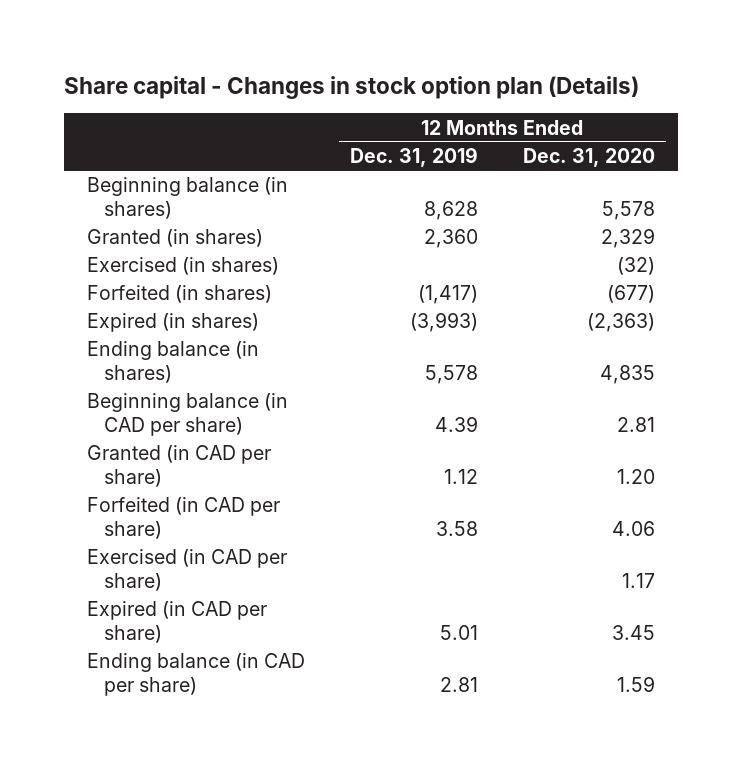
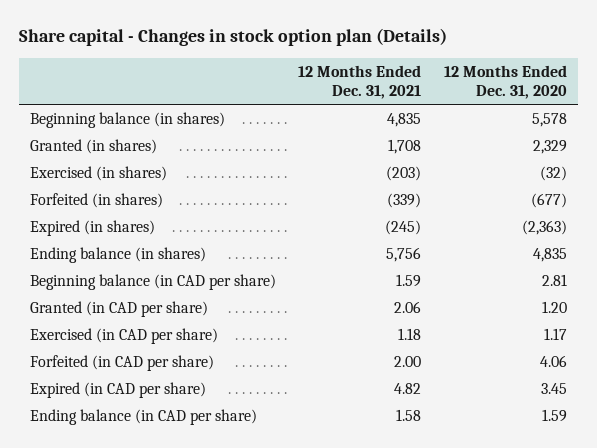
[349,147,478,168] Dec. 31, 2019 -> none
none -> [298,64,422,99] 12 Months Ended Dec. 31, 2021
[86,497,280,539] Forfeited (in CAD per share) -> [29,354,214,371] Forfeited (in CAD per share)

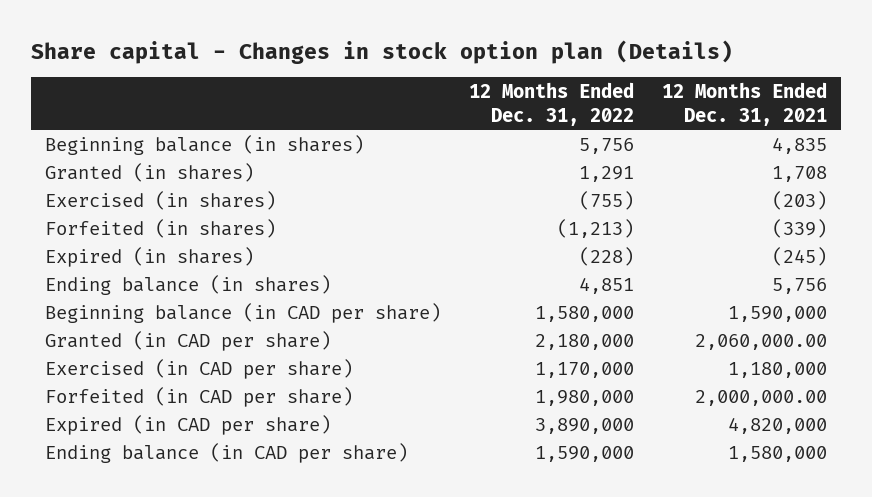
[444,64,568,99] 12 Months Ended Dec. 31, 2020 -> none
none -> [469,82,635,126] 12 Months Ended Dec. 31, 2022
[396,273,422,287] 1.59 -> [728,305,828,322] 1,590,000
[394,300,422,313] 2.06 -> [695,333,828,350] 2,060,000.00
[398,327,422,340] 1.18 -> [728,361,828,378] 1,180,000
[394,355,422,367] 2.00 -> [695,389,828,406] 2,000,000.00
[394,382,422,394] 4.82 -> [728,416,828,434] 4,820,000
[396,408,422,421] 1.58 -> [728,445,828,462] 1,580,000

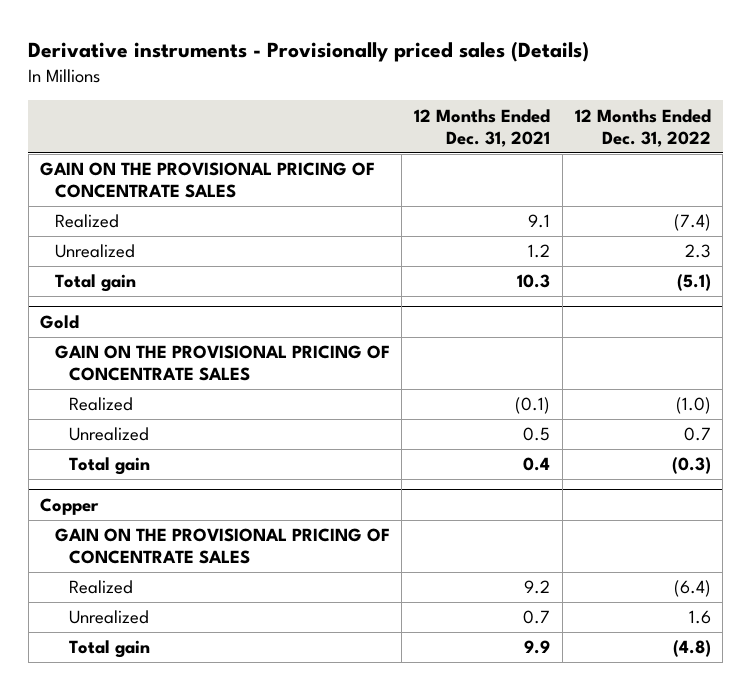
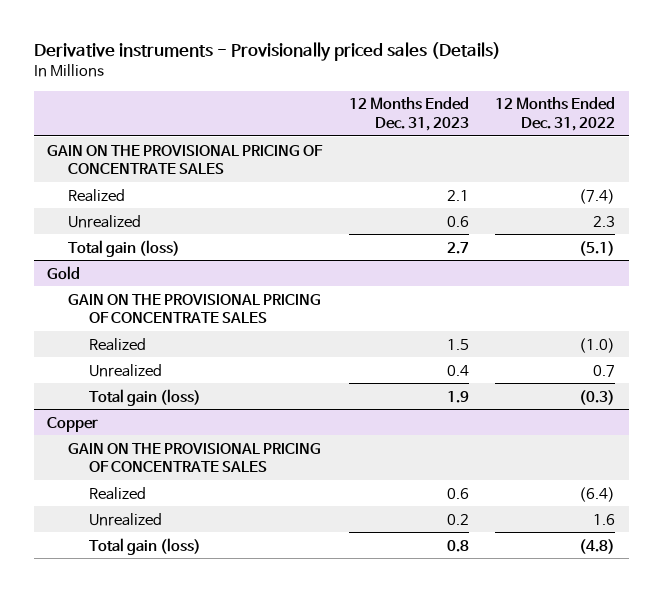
[414,108,551,147] 12 Months Ended Dec. 31, 2021 -> none
none -> [348,97,469,131] 12 Months Ended Dec. 31, 2023
[54,274,136,293] Total gain -> [68,239,181,257] Total gain (loss)
[68,457,150,476] Total gain -> [89,388,202,406] Total gain (loss)
[68,640,150,659] Total gain -> [89,537,202,555] Total gain (loss)

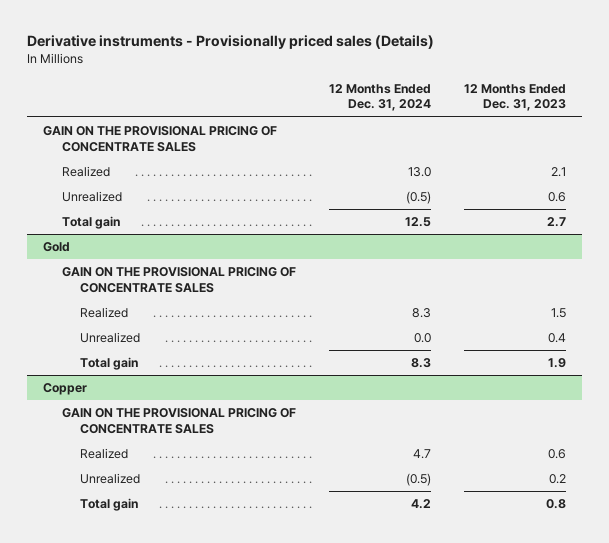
[495,97,616,131] 12 Months Ended Dec. 31, 2022 -> none
none -> [328,83,431,112] 12 Months Ended Dec. 31, 2024
[68,239,181,257] Total gain (loss) -> [61,216,120,230] Total gain
[89,388,202,406] Total gain (loss) -> [79,357,138,371] Total gain
[89,537,202,555] Total gain (loss) -> [79,498,138,512] Total gain

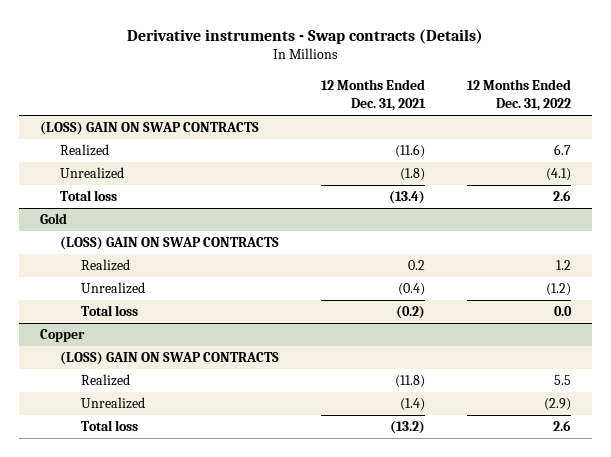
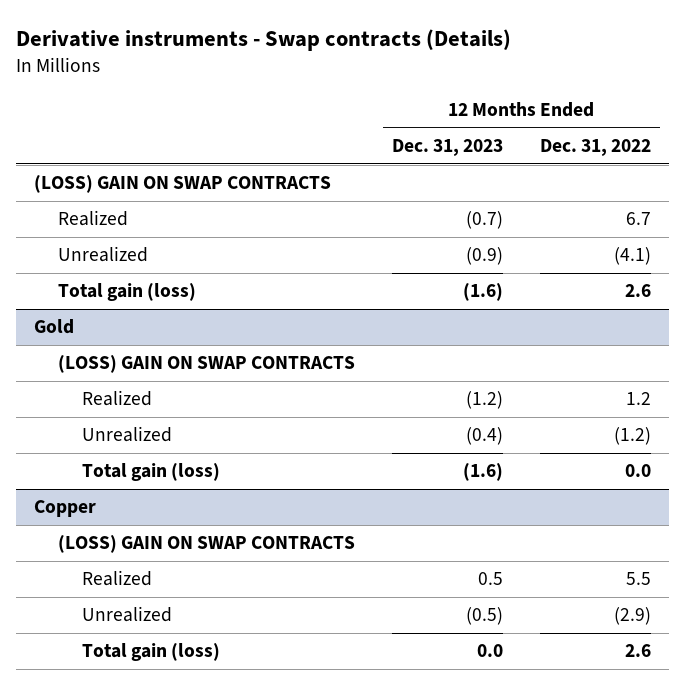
[321,78,427,112] 12 Months Ended Dec. 31, 2021 -> none
none -> [391,139,503,157] Dec. 31, 2023
[60,190,118,202] Total loss -> [58,283,197,302] Total gain (loss)
[81,305,139,317] Total loss -> [82,463,221,482] Total gain (loss)
[81,420,139,432] Total loss -> [82,643,221,662] Total gain (loss)

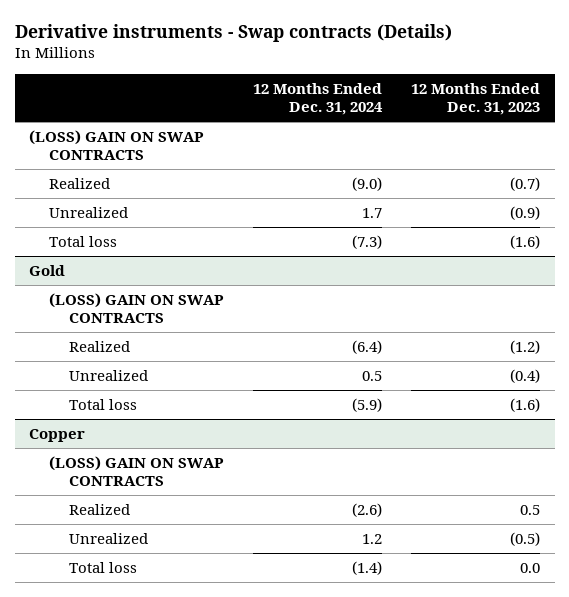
[539,139,651,157] Dec. 31, 2022 -> none
none -> [253,82,384,115] 12 Months Ended Dec. 31, 2024
[58,283,197,302] Total gain (loss) -> [49,236,118,248] Total loss
[82,463,221,482] Total gain (loss) -> [69,399,138,411] Total loss
[82,643,221,662] Total gain (loss) -> [69,562,138,574] Total loss

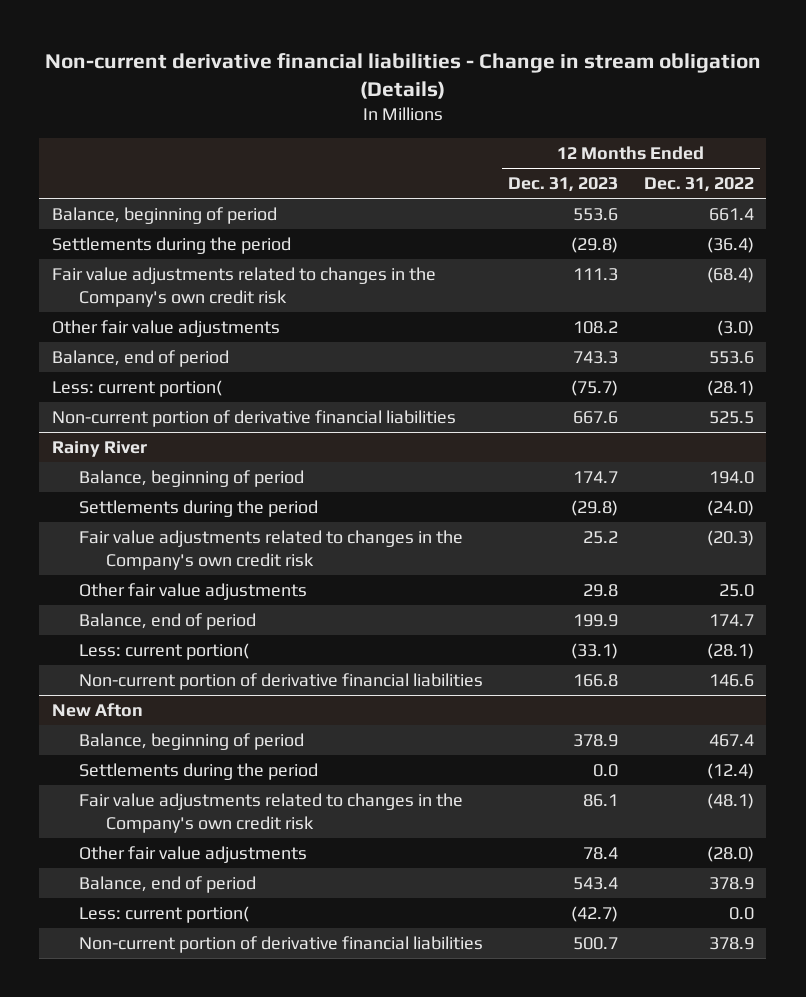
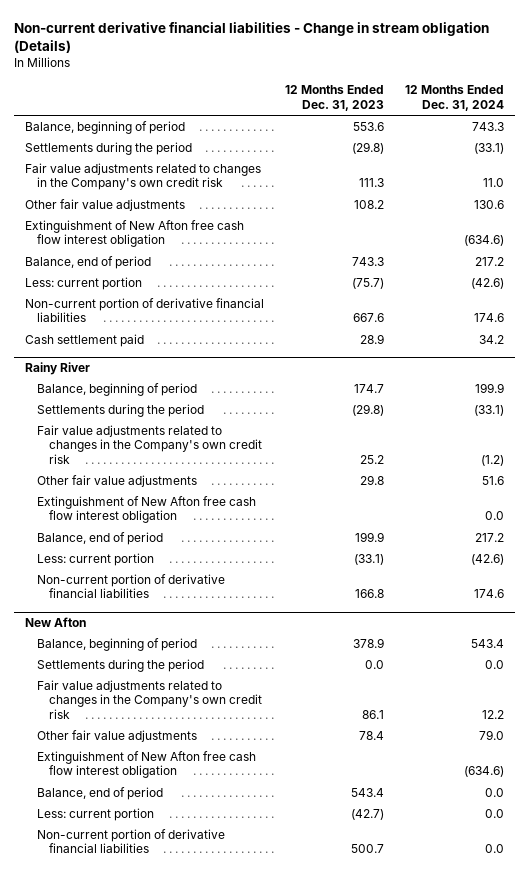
[643,177,754,193] Dec. 31, 2022 -> none
none -> [405,85,505,111] 12 Months Ended Dec. 31, 2024
none -> [24,219,244,248] Extinguishment of New Afton free cash flow interest obligation
[51,379,222,397] Less: current portion( -> [24,276,142,290] Less: current portion
none -> [24,333,144,347] Cash settlement paid
none -> [36,495,256,524] Extinguishment of New Afton free cash flow interest obligation
[79,642,250,660] Less: current portion( -> [36,552,154,566] Less: current portion
none -> [36,750,256,779] Extinguishment of New Afton free cash flow interest obligation
[79,905,250,923] Less: current portion( -> [36,807,154,821] Less: current portion

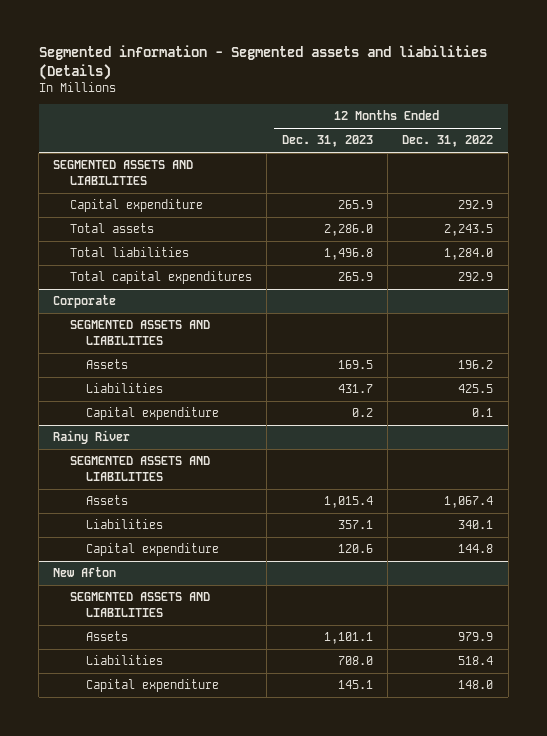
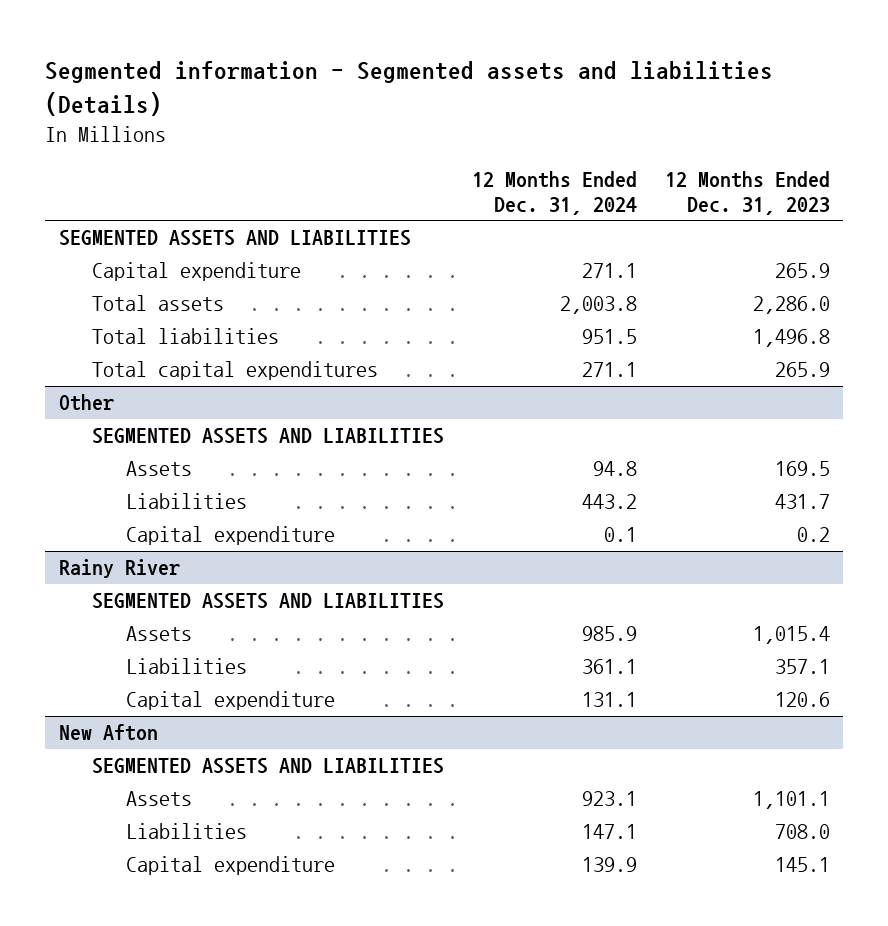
[402,135,494,148] Dec. 31, 2022 -> none
none -> [471,170,637,215] 12 Months Ended Dec. 31, 2024
[53,295,117,309] Corporate -> [58,394,114,412] Other

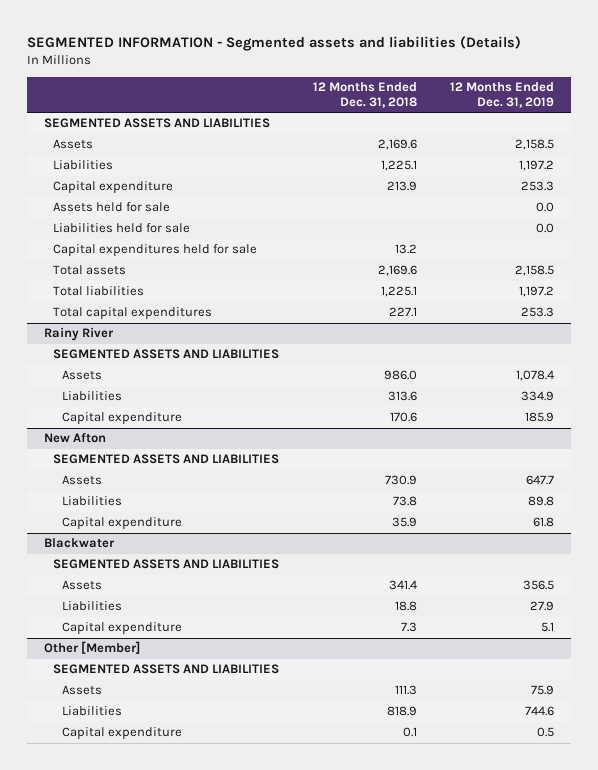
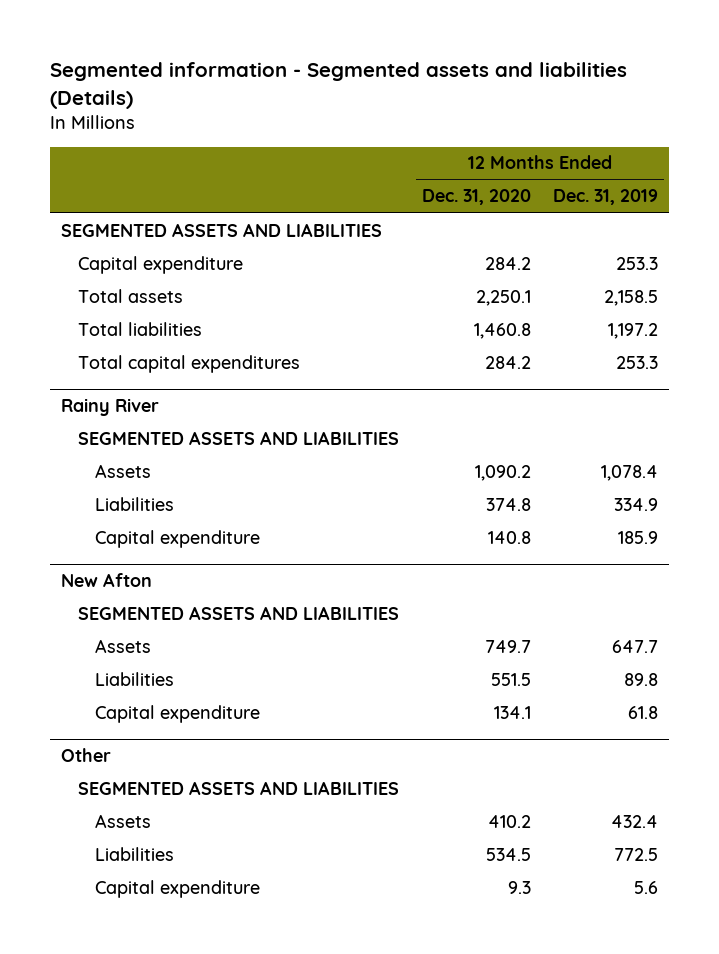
[26,35,521,51] SEGMENTED INFORMATION - Segmented assets and liabilities (Details) -> [49,62,627,109] Segmented information - Segmented assets and liabilities (Details)
[312,81,417,109] 12 Months Ended Dec. 31, 2018 -> none
none -> [421,189,531,206] Dec. 31, 2020
[52,139,93,150] Assets -> none
[52,160,113,171] Liabilities -> none
[52,202,170,213] Assets held for sale -> none
[52,223,190,234] Liabilities held for sale -> none
[52,244,257,258] Capital expenditures held for sale -> none
[43,538,115,549] Blackwater -> none
[52,559,279,570] SEGMENTED ASSETS AND LIABILITIES -> none
[62,580,103,591] Assets -> none
[62,601,123,612] Liabilities -> none
[62,622,183,636] Capital expenditure -> none
[43,641,140,655] Other [Member] -> [61,748,112,763] Other
[531,685,555,696] 75.9 -> [611,814,659,828] 432.4
[525,706,555,717] 744.6 -> [614,847,659,861] 772.5
[537,727,555,738] 0.5 -> [634,880,659,894] 5.6

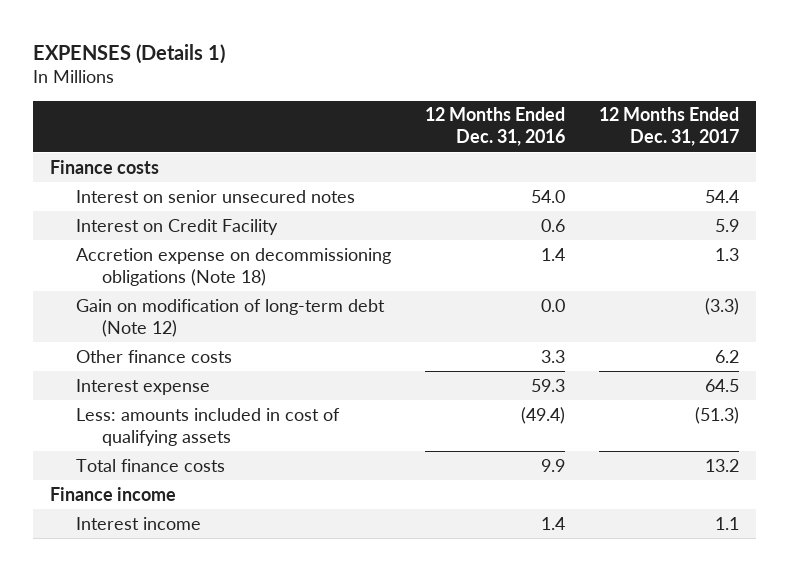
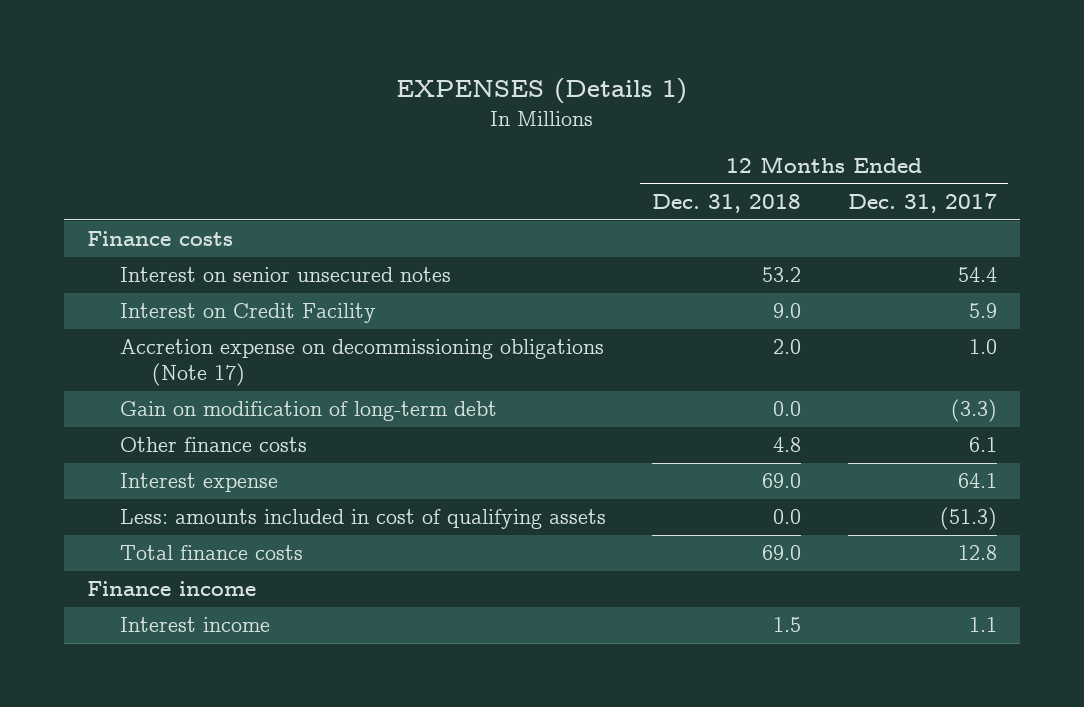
[425,107,566,147] 12 Months Ended Dec. 31, 2016 -> none
none -> [652,193,802,213] Dec. 31, 2018
[76,247,392,286] Accretion expense on decommissioning obligations (Note 18) -> [119,339,604,386] Accretion expense on decommissioning obligations (Note 17)
[715,247,740,261] 1.3 -> [968,339,997,355] 1.0
[76,298,386,337] Gain on modification of long-term debt (Note 12) -> [119,401,497,422] Gain on modification of long-term debt
[715,349,740,363] 6.2 -> [968,437,997,453] 6.1
[705,378,740,392] 64.5 -> [957,473,997,489] 64.1
[705,458,740,472] 13.2 -> [957,545,997,561] 12.8

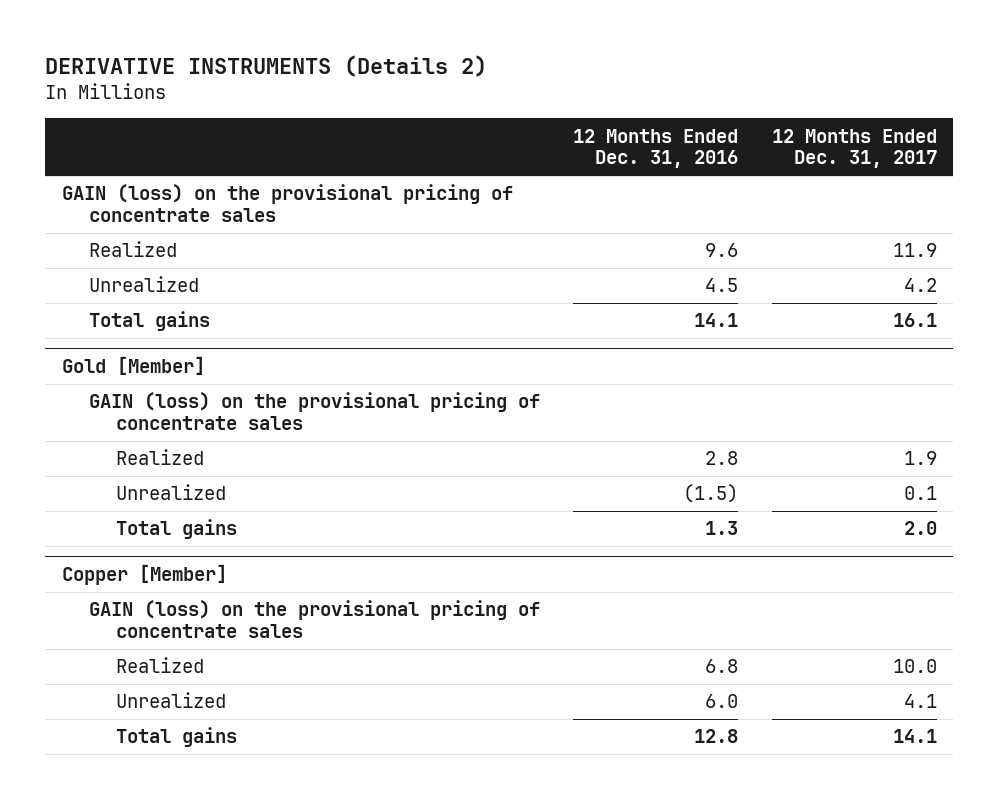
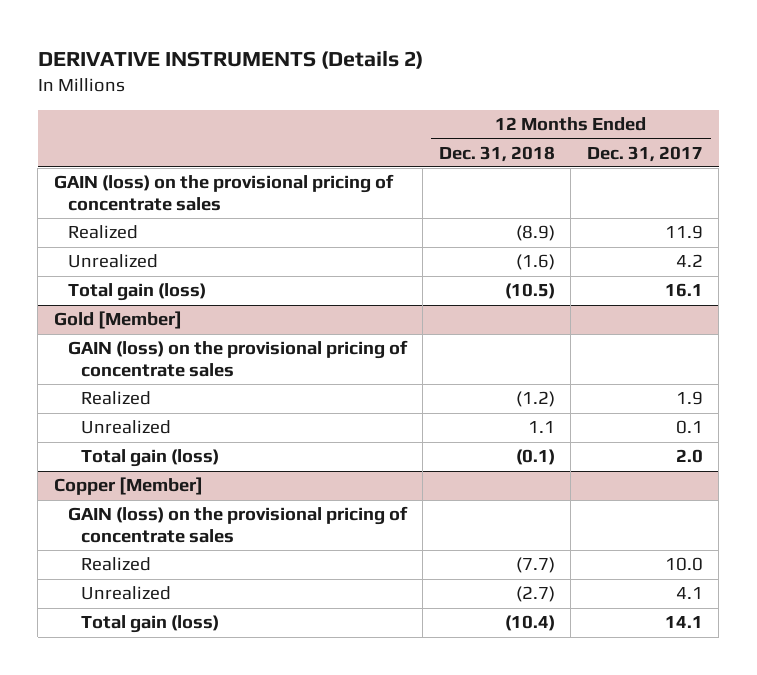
[573,128,739,169] 12 Months Ended Dec. 31, 2016 -> none
none -> [438,145,555,162] Dec. 31, 2018
[89,311,211,332] Total gains -> [67,283,206,302] Total gain (loss)
[116,519,238,540] Total gains -> [81,449,220,468] Total gain (loss)
[116,727,238,748] Total gains -> [81,615,220,634] Total gain (loss)

